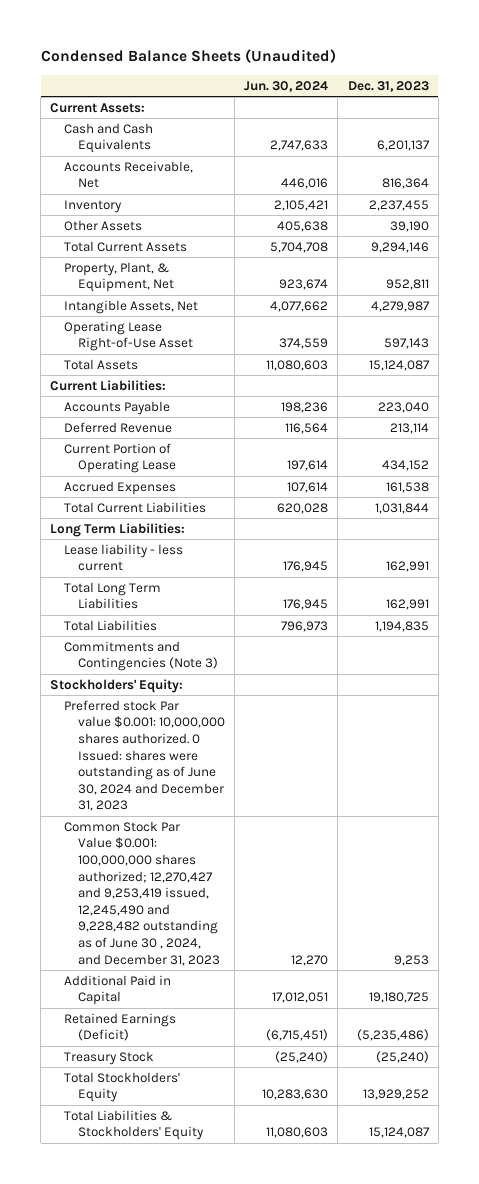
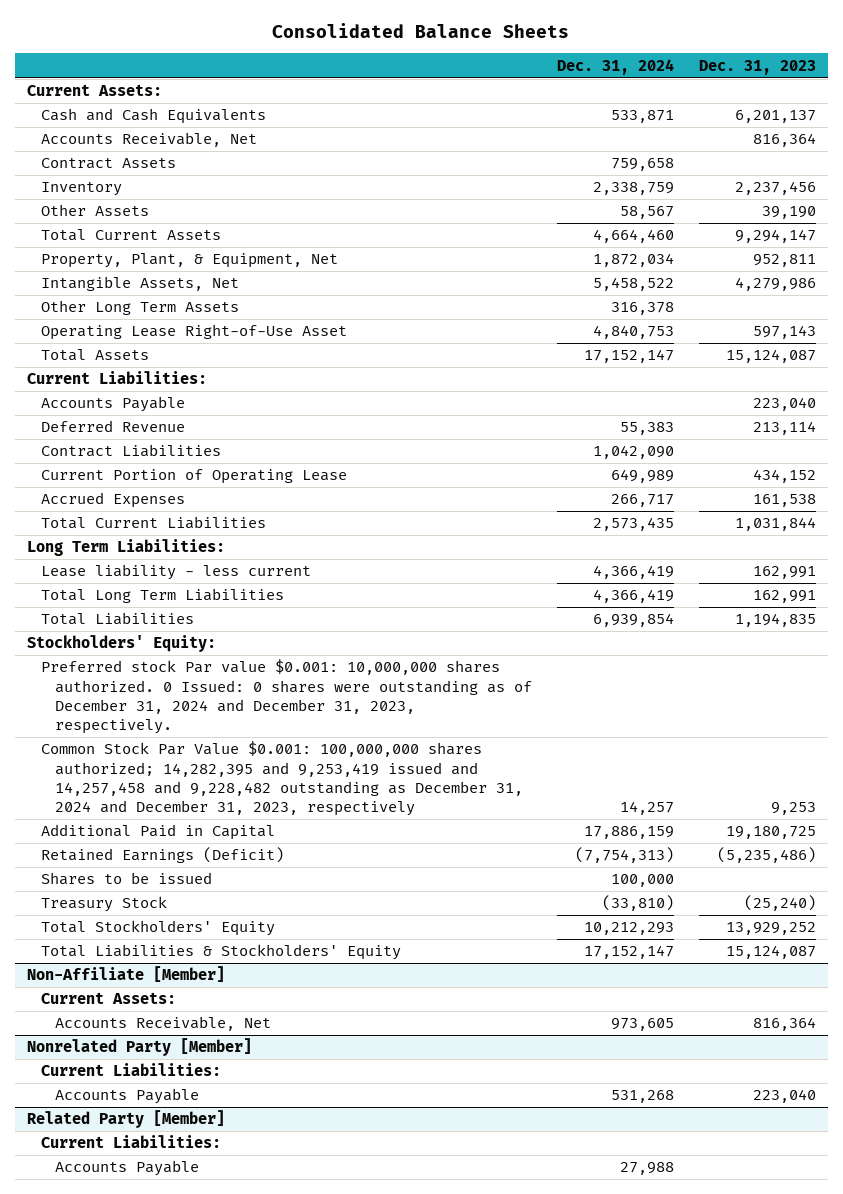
[40,49,336,64] Condensed Balance Sheets (Unaudited) -> [272,23,570,39] Consolidated Balance Sheets
[244,80,329,92] Jun. 30, 2024 -> none
none -> [557,58,675,75] Dec. 31, 2024
none -> [41,158,177,170] Contract Assets
[368,199,429,211] 2,237,455 -> [734,181,816,196] 2,237,456
[370,241,429,253] 9,294,146 -> [734,229,816,244] 9,294,147
[370,300,430,312] 4,279,987 -> [734,277,816,292] 4,279,986
none -> [41,300,240,316] Other Long Term Assets
none -> [41,444,222,458] Contract Liabilities
[64,640,219,672] Commitments and Contingencies (Note 3) -> none
[64,699,226,812] Preferred stock Par value $0.001: 10,000,000 shares authorized. 0 Issued: shares were outstanding as of June 30, 2024 and December 31, 2023 -> [41,659,533,735] Preferred stock Par value $0.001: 10,000,000 shares authorized. 0 Issued: 0 shares were outstanding as of December 31, 2024 and December 31, 2023, respectively.
[64,820,221,966] Common Stock Par Value $0.001: 100,000,000 shares authorized; 12,270,427 and 9,253,419 issued, 12,245,490 and 9,228,482 outstanding as of June 30 , 2024, and December 31, 2023 -> [41,741,524,817] Common Stock Par Value $0.001: 100,000,000 shares authorized; 14,282,395 and 9,253,419 issued and 14,257,458 and 9,228,482 outstanding as December 31, 2024 and December 31, 2023, respectively
none -> [41,872,213,886] Shares to be issued
none -> [26,966,225,983] Non-Affiliate [Member]
none -> [41,992,177,1005] Current Assets:
none -> [55,1016,272,1032] Accounts Receivable, Net
none -> [26,1038,252,1057] Nonrelated Party [Member]
none -> [41,1063,222,1077] Current Liabilities:
none -> [55,1088,200,1105] Accounts Payable
none -> [26,1110,225,1129] Related Party [Member]
none -> [41,1135,222,1149] Current Liabilities:
none -> [55,1160,200,1177] Accounts Payable

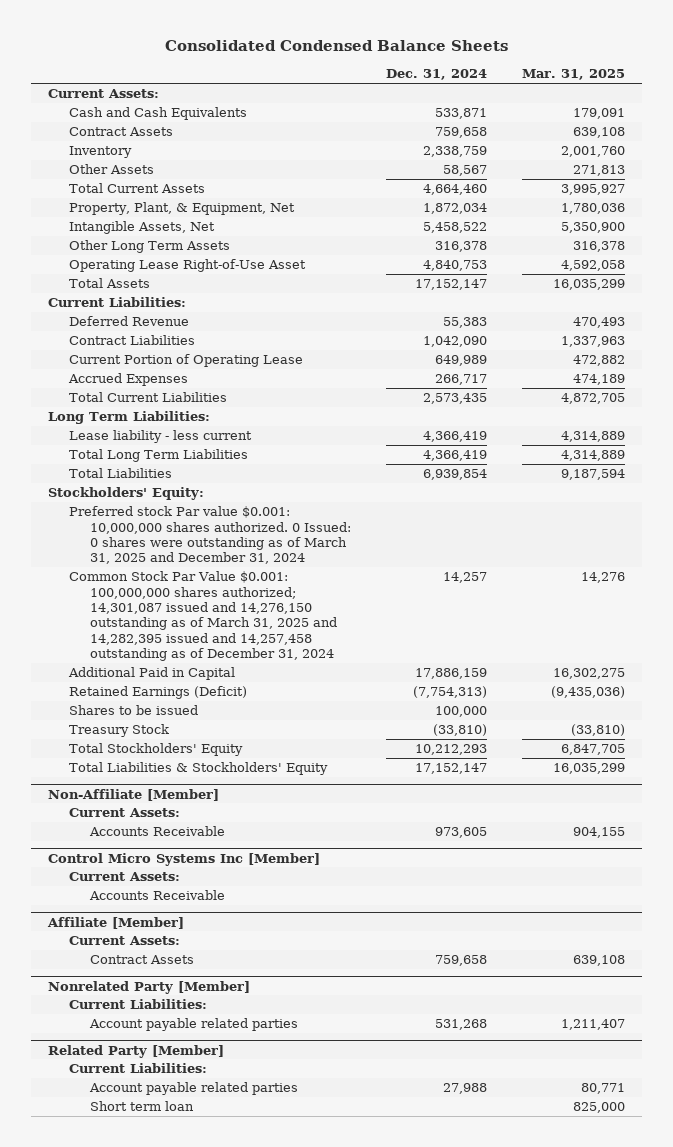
[272,23,570,39] Consolidated Balance Sheets -> [164,40,508,52] Consolidated Condensed Balance Sheets
[698,59,816,75] Dec. 31, 2023 -> none
none -> [521,69,625,81] Mar. 31, 2025
[41,132,258,148] Accounts Receivable, Net -> none
[41,396,186,413] Accounts Payable -> none
[41,659,533,735] Preferred stock Par value $0.001: 10,000,000 shares authorized. 0 Issued: 0 shares were outstanding as of December 31, 2024 and December 31, 2023, respectively. -> [69,506,351,565] Preferred stock Par value $0.001: 10,000,000 shares authorized. 0 Issued: 0 shares were outstanding as of March 31, 2025 and December 31, 2024
[41,741,524,817] Common Stock Par Value $0.001: 100,000,000 shares authorized; 14,282,395 and 9,253,419 issued and 14,257,458 and 9,228,482 outstanding as December 31, 2024 and December 31, 2023, respectively -> [69,571,337,662] Common Stock Par Value $0.001: 100,000,000 shares authorized; 14,301,087 issued and 14,276,150 outstanding as of March 31, 2025 and 14,282,395 issued and 14,257,458 outstanding as of December 31, 2024
[55,1016,272,1032] Accounts Receivable, Net -> [88,826,225,837] Accounts Receivable
none -> [48,852,321,866] Control Micro Systems Inc [Member]
none -> [69,872,181,882] Current Assets:
none -> [88,890,225,901] Accounts Receivable
none -> [47,916,185,929] Affiliate [Member]
none -> [69,936,181,946] Current Assets:
none -> [89,955,194,965] Contract Assets
[55,1088,200,1105] Accounts Payable -> [88,1018,298,1032] Account payable related parties
[55,1160,200,1177] Accounts Payable -> [88,1082,298,1096] Account payable related parties
none -> [89,1101,194,1112] Short term loan

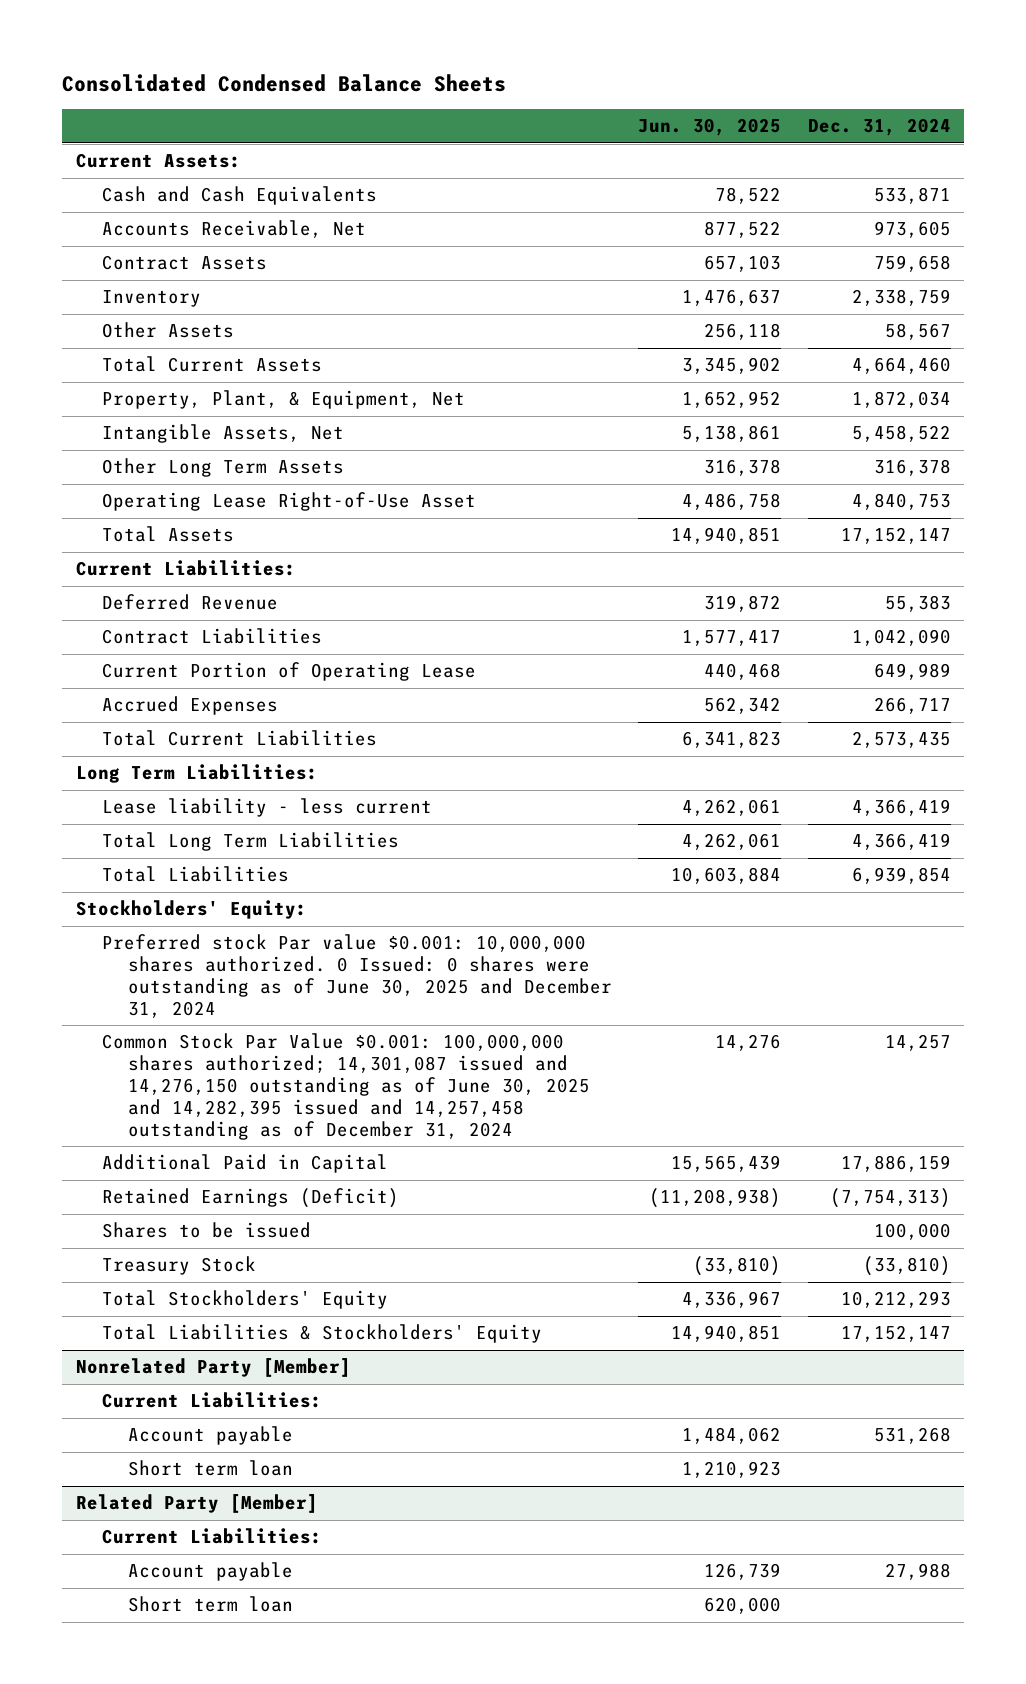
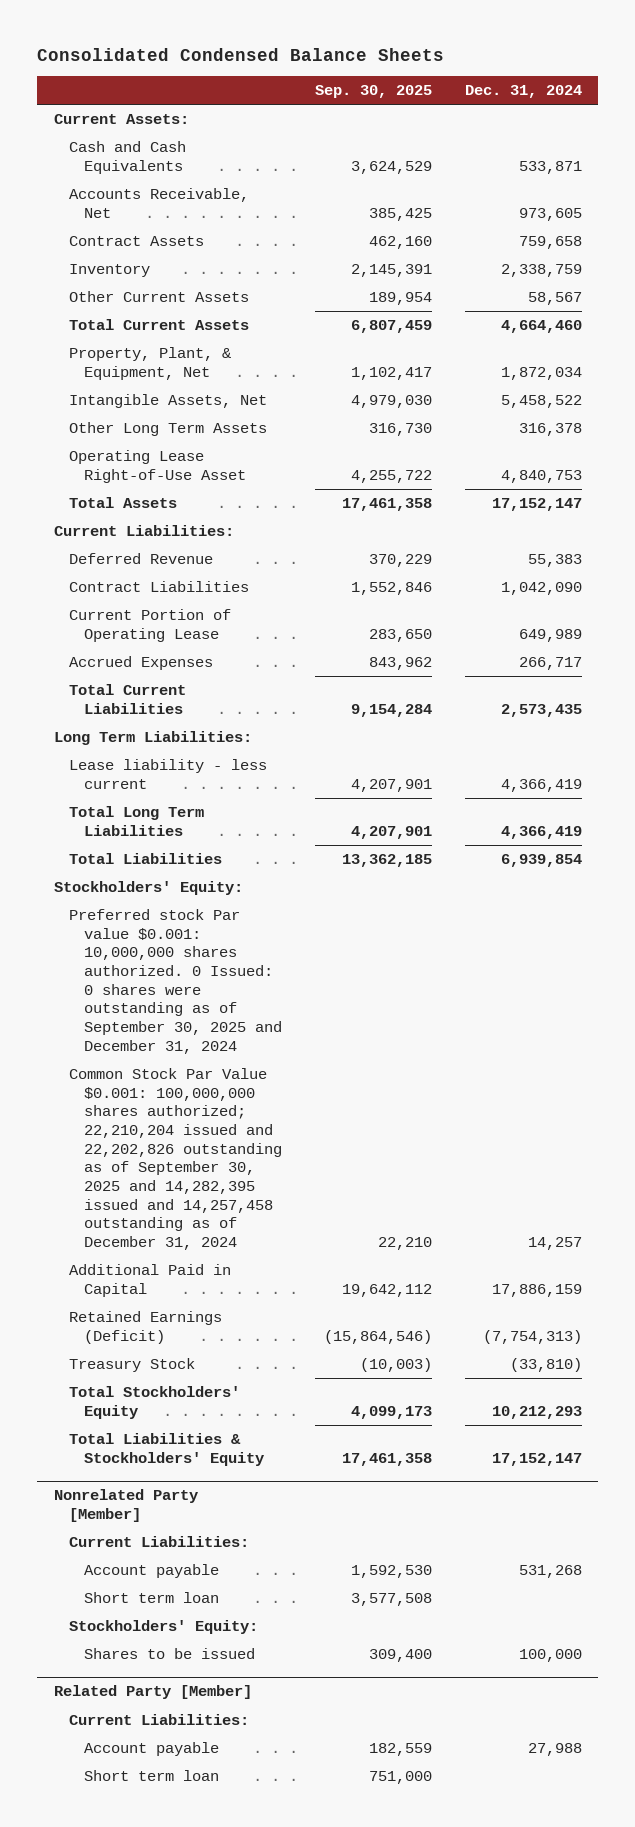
[638,118,782,137] Jun. 30, 2025 -> none
none -> [314,85,432,99] Sep. 30, 2025
[101,322,234,339] Other Assets -> [68,291,249,303] Other Current Assets
[101,934,613,1018] Preferred stock Par value $0.001: 10,000,000 shares authorized. 0 Issued: 0 shares were outstanding as of June 30, 2025 and December 31, 2024 -> [68,909,282,1054] Preferred stock Par value $0.001: 10,000,000 shares authorized. 0 Issued: 0 shares were outstanding as of September 30, 2025 and December 31, 2024
[101,1033,591,1140] Common Stock Par Value $0.001: 100,000,000 shares authorized; 14,301,087 issued and 14,276,150 outstanding as of June 30, 2025 and 14,282,395 issued and 14,257,458 outstanding as of December 31, 2024 -> [68,1068,282,1251] Common Stock Par Value $0.001: 100,000,000 shares authorized; 22,210,204 issued and 22,202,826 outstanding as of September 30, 2025 and 14,282,395 issued and 14,257,458 outstanding as of December 31, 2024
[101,1222,311,1239] Shares to be issued -> none
none -> [68,1620,258,1635] Stockholders' Equity:
none -> [83,1648,255,1660] Shares to be issued

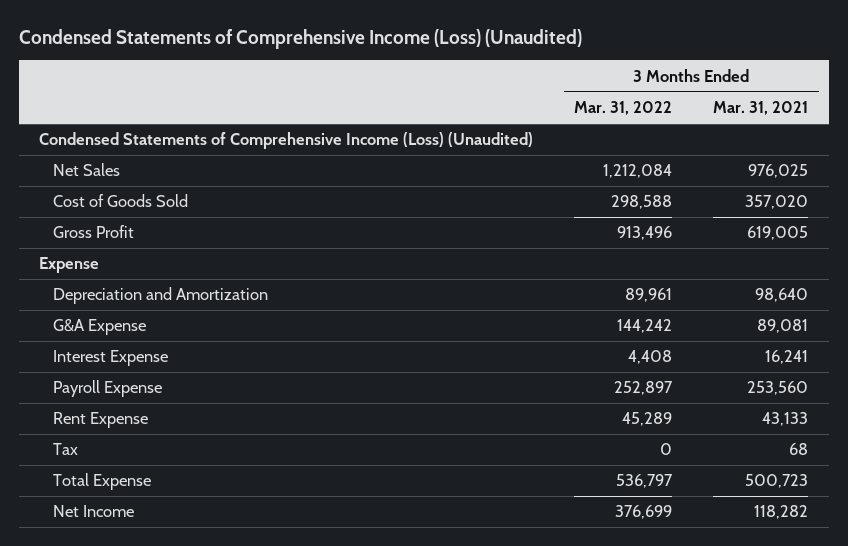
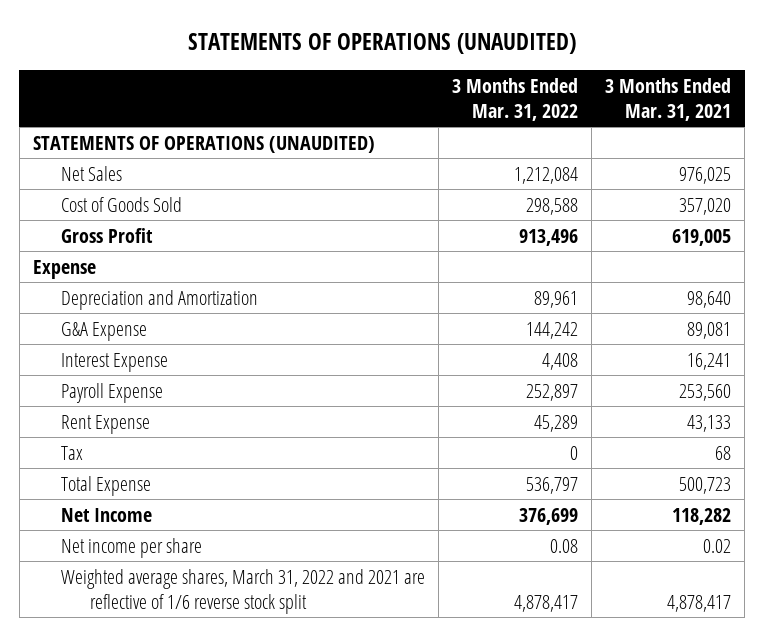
[18,29,582,50] Condensed Statements of Comprehensive Income (Loss) (Unaudited) -> [187,33,576,55] STATEMENTS OF OPERATIONS (UNAUDITED)
[39,132,534,150] Condensed Statements of Comprehensive Income (Loss) (Unaudited) -> [32,135,375,153] STATEMENTS OF OPERATIONS (UNAUDITED)
none -> [61,537,203,558] Net income per share
none -> [61,568,426,614] Weighted average shares, March 31, 2022 and 2021 are reflective of 1/6 reverse stock split

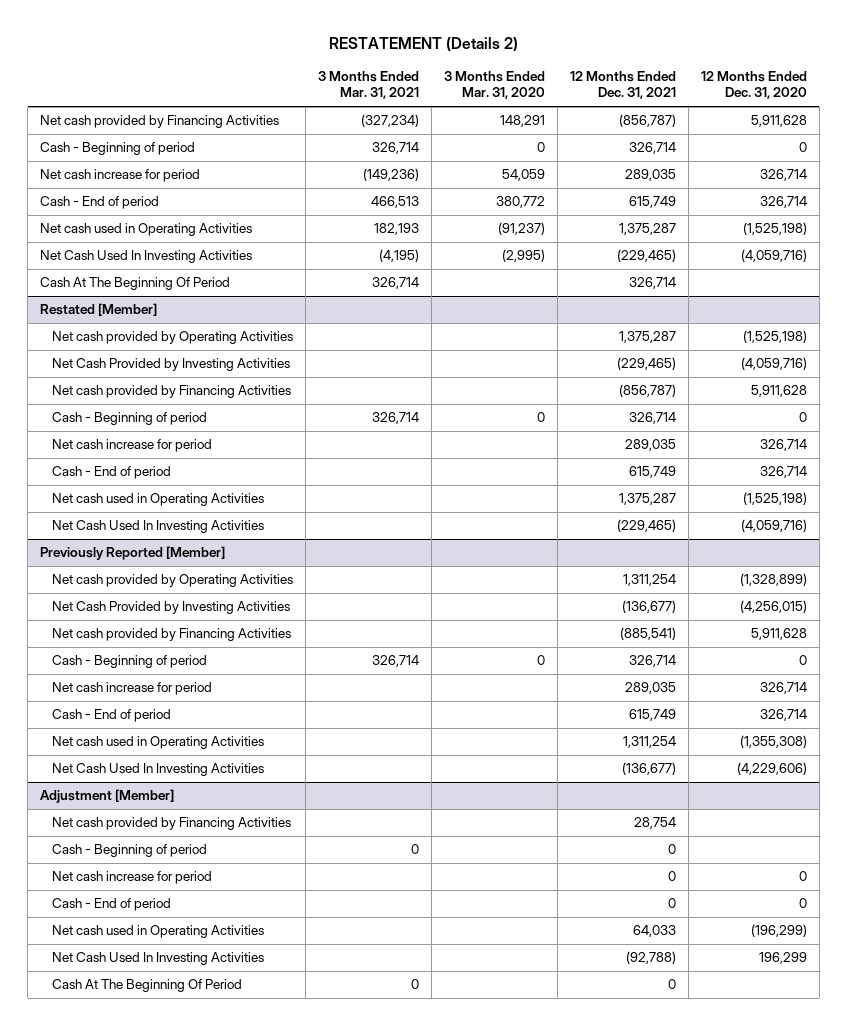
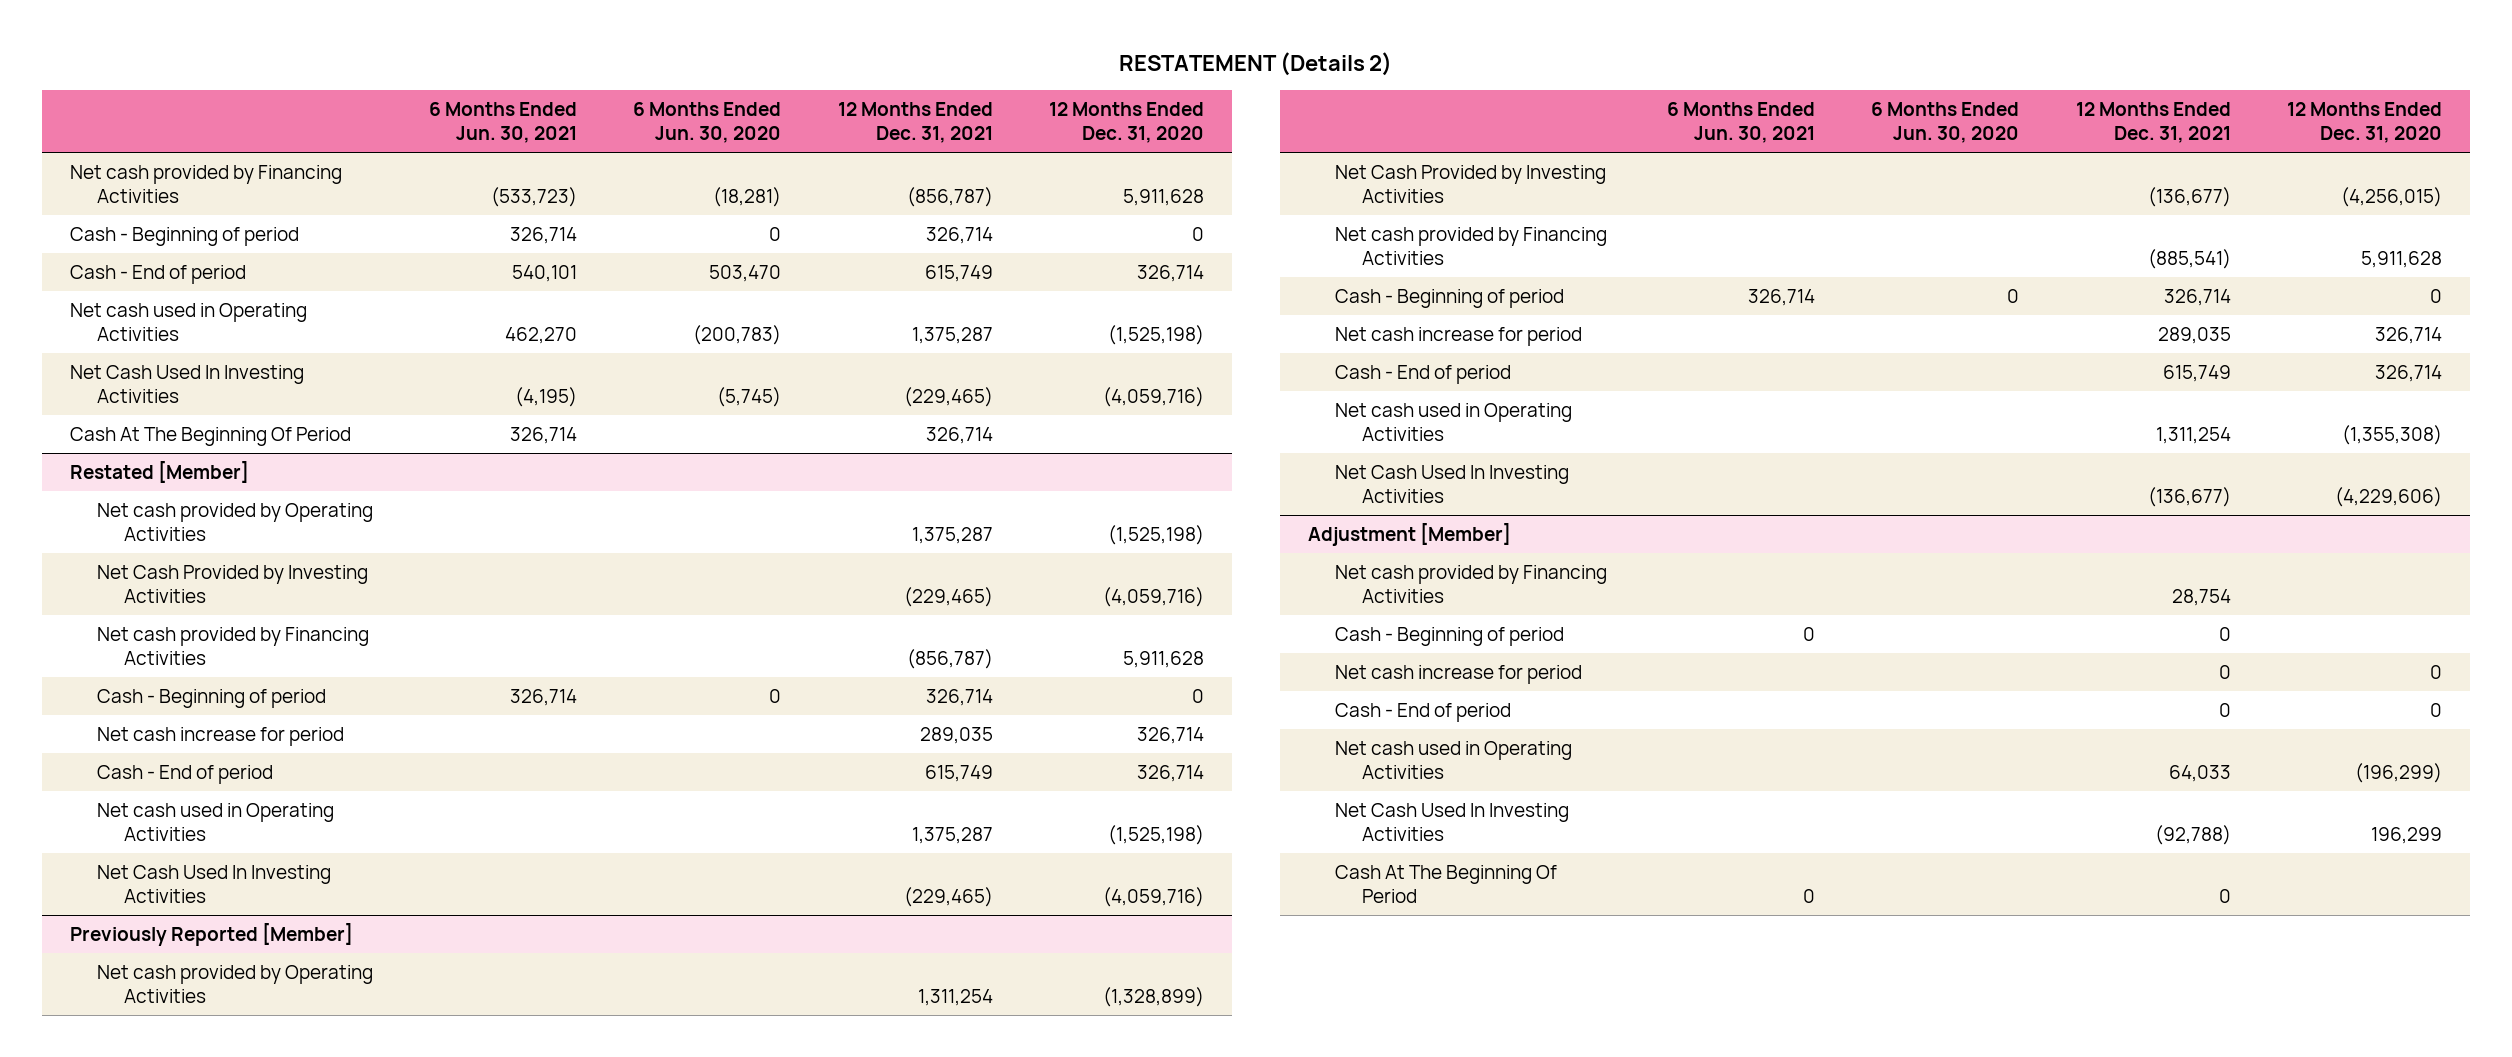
[317,70,419,100] 3 Months Ended Mar. 31, 2021 -> none
[443,70,545,100] 3 Months Ended Mar. 31, 2020 -> none
none -> [429,102,578,144] 6 Months Ended Jun. 30, 2021
none -> [633,102,782,144] 6 Months Ended Jun. 30, 2020
[40,169,201,183] Net cash increase for period -> none

